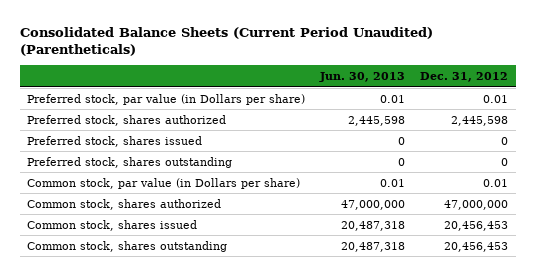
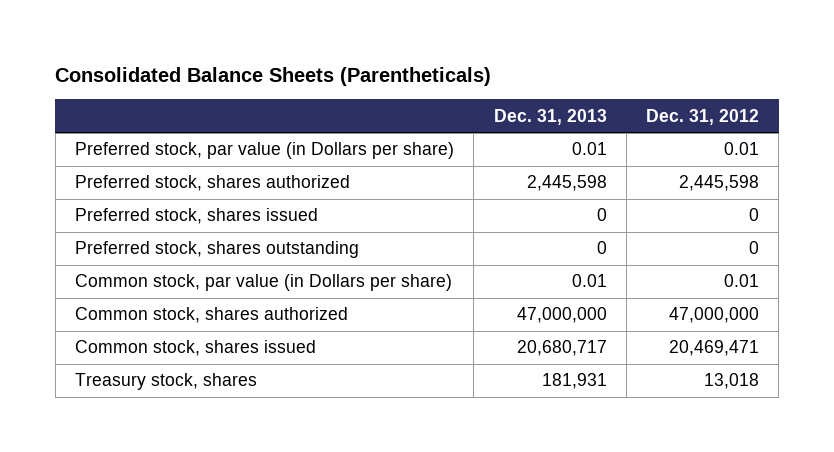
[19,27,433,57] Consolidated Balance Sheets (Current Period Unaudited) (Parentheticals) -> [55,67,492,87] Consolidated Balance Sheets (Parentheticals)
[319,72,406,83] Jun. 30, 2013 -> none
none -> [493,108,607,125] Dec. 31, 2013
[27,240,228,252] Common stock, shares outstanding -> none
[444,220,509,231] 20,456,453 -> [669,340,760,357] 20,469,471
none -> [75,373,258,391] Treasury stock, shares

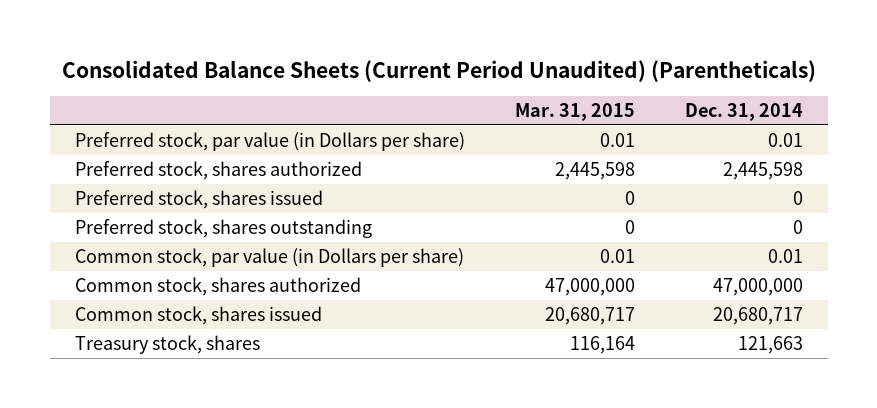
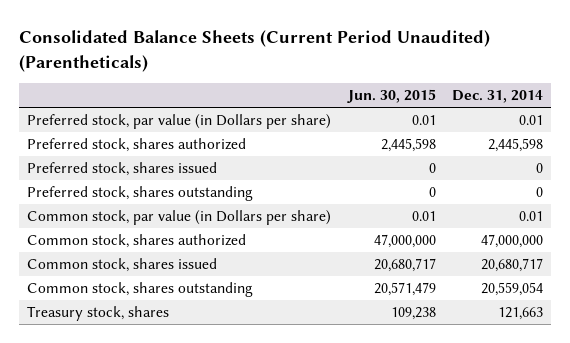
[514,102,635,121] Mar. 31, 2015 -> none
none -> [346,89,436,104] Jun. 30, 2015
none -> [27,282,254,298] Common stock, shares outstanding

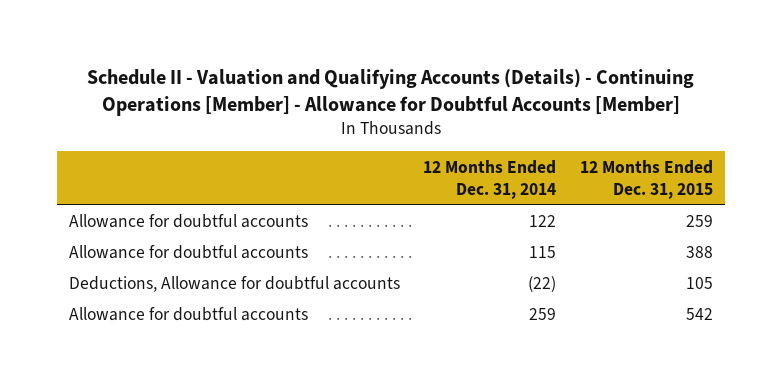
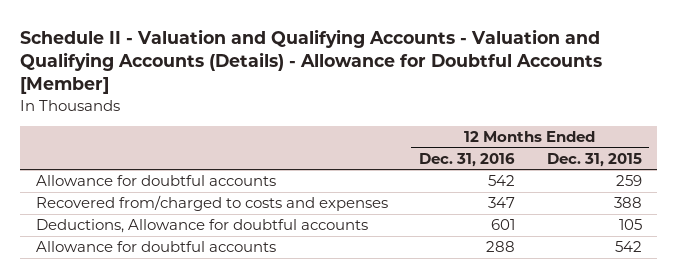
[86,68,694,116] Schedule II - Valuation and Qualifying Accounts (Details) - Continuing Operations [Member] - Allowance for Doubtful Accounts [Member] -> [20,28,603,95] Schedule II - Valuation and Qualifying Accounts - Valuation and Qualifying Accounts (Details) - Allowance for Doubtful Accounts [Member]
[423,159,557,199] 12 Months Ended Dec. 31, 2014 -> none
none -> [419,152,516,167] Dec. 31, 2016
[68,245,308,260] Allowance for doubtful accounts -> [35,195,388,212] Recovered from/charged to costs and expenses

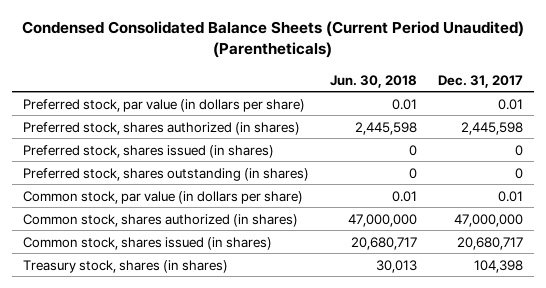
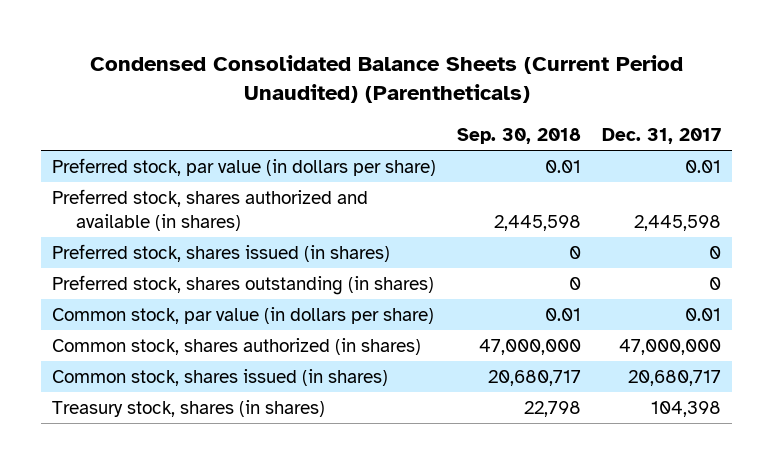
[330,74,418,88] Jun. 30, 2018 -> none
none -> [457,128,582,145] Sep. 30, 2018
[23,121,301,135] Preferred stock, shares authorized (in shares) -> [51,189,368,231] Preferred stock, shares authorized and available (in shares)

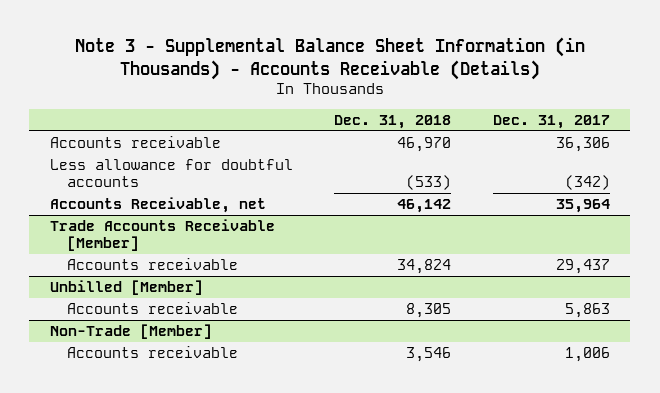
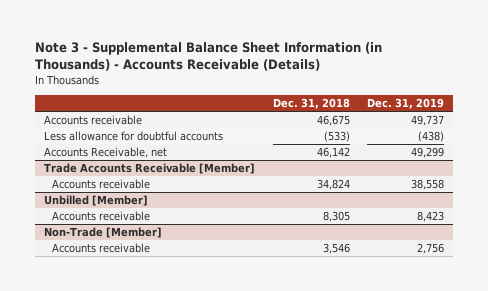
[492,115,610,130] Dec. 31, 2017 -> none
none -> [367,98,445,110] Dec. 31, 2019
[397,137,452,153] 46,970 -> [316,115,350,127] 46,675

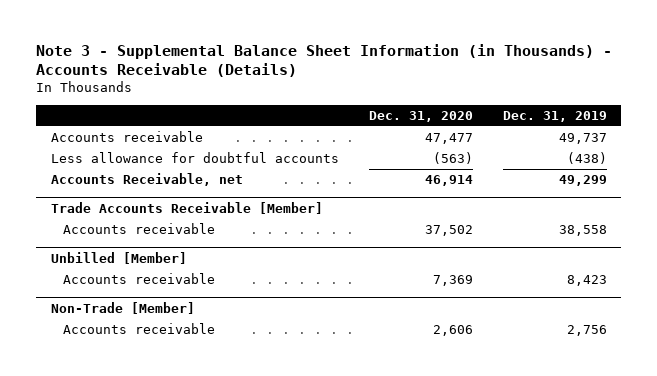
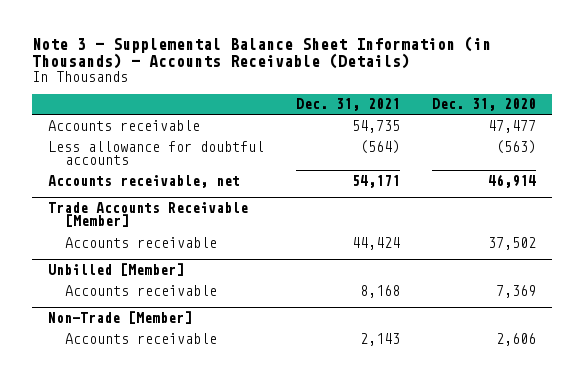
[502,111,607,123] Dec. 31, 2019 -> none
none -> [296,98,401,112] Dec. 31, 2021
[50,173,243,187] Accounts Receivable, net -> [48,174,241,188] Accounts receivable, net

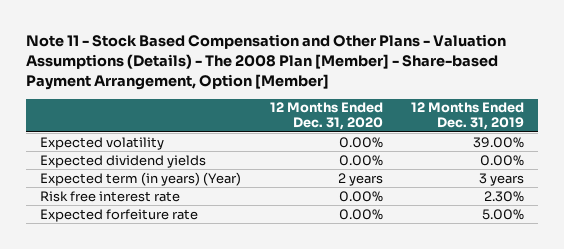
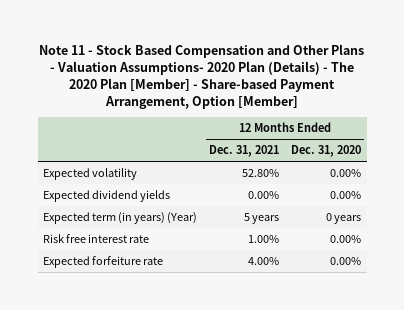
[26,33,507,90] Note 11 - Stock Based Compensation and Other Plans - Valuation Assumptions (Details) - The 2008 Plan [Member] - Share-based Payment Arrangement, Option [Member] -> [39,43,365,110] Note 11 - Stock Based Compensation and Other Plans - Valuation Assumptions- 2020 Plan (Details) - The 2020 Plan [Member] - Share-based Payment Arrangement, Option [Member]
[410,102,524,131] 12 Months Ended Dec. 31, 2019 -> none
none -> [209,145,280,158] Dec. 31, 2021
[337,172,383,186] 2 years -> [325,213,361,225] 0 years

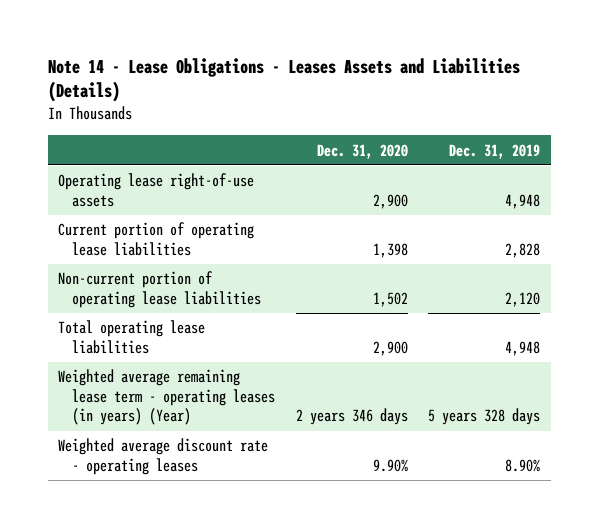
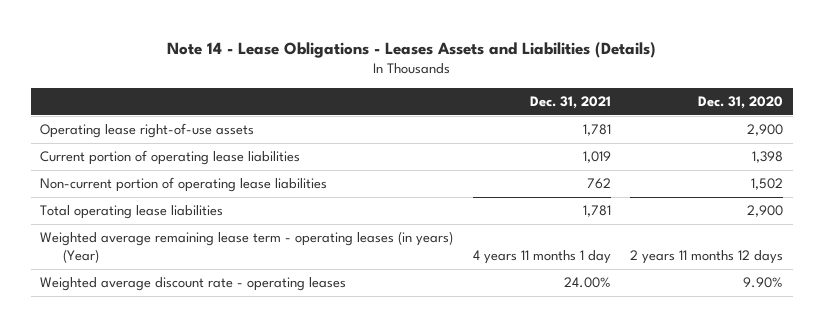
[449,143,541,159] Dec. 31, 2019 -> none
none -> [529,96,611,110] Dec. 31, 2021
[295,408,408,426] 2 years 346 days -> [630,250,784,265] 2 years 11 months 12 days

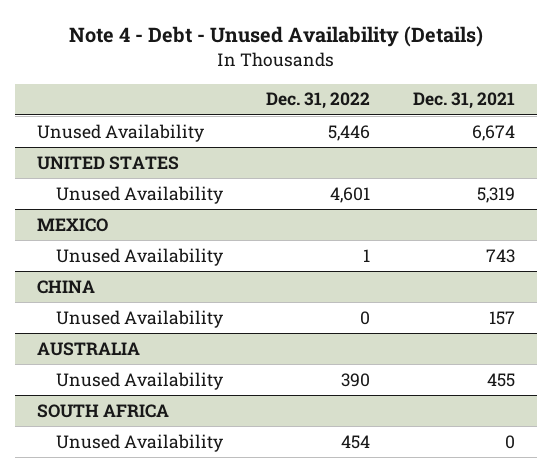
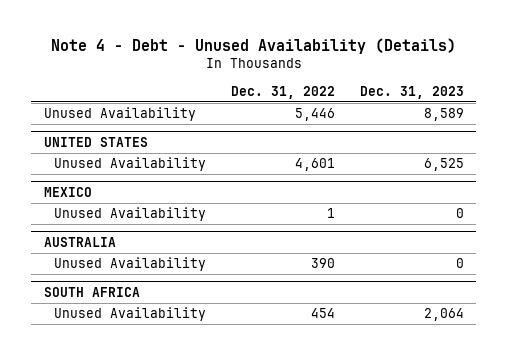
[413,92,516,110] Dec. 31, 2021 -> none
none -> [359,85,464,99] Dec. 31, 2023
[36,279,95,294] CHINA -> none
[55,309,223,328] Unused Availability -> none

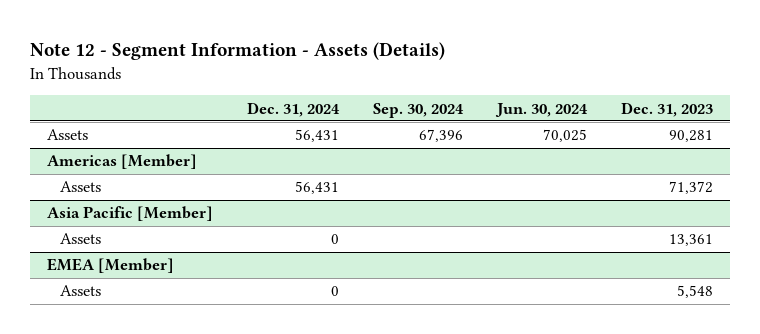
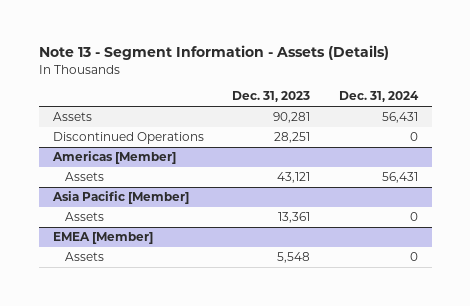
[30,42,446,61] Note 12 - Segment Information - Assets (Details) -> [38,45,389,61] Note 13 - Segment Information - Assets (Details)
[372,102,464,118] Sep. 30, 2024 -> none
[494,102,588,117] Jun. 30, 2024 -> none
none -> [52,132,204,145] Discontinued Operations
[668,181,713,195] 71,372 -> [277,172,311,184] 43,121

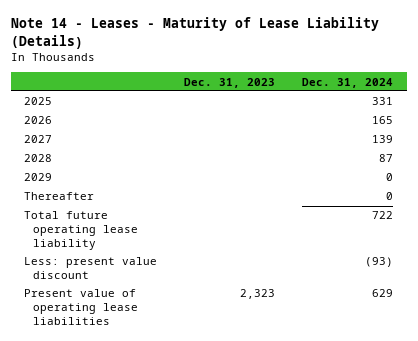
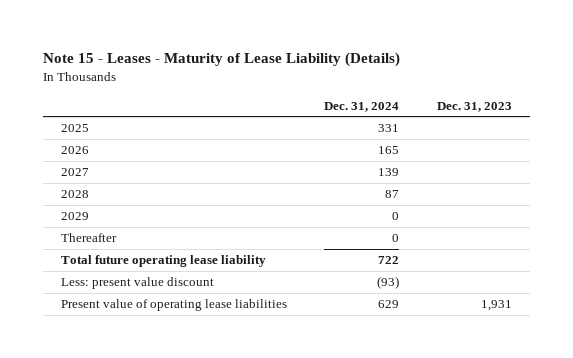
[10,17,379,49] Note 14 - Leases - Maturity of Lease Liability (Details) -> [42,52,400,68] Note 15 - Leases - Maturity of Lease Liability (Details)
[240,289,276,300] 2,323 -> [480,300,512,312] 1,931

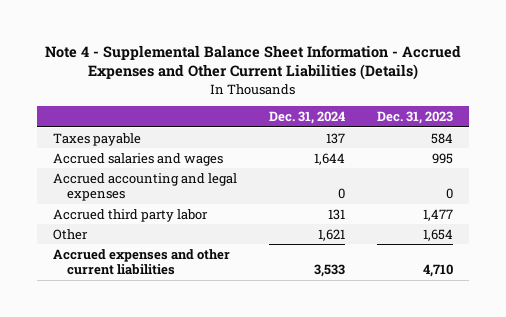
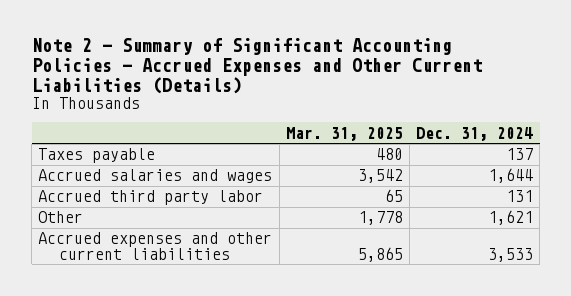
[45,44,462,81] Note 4 - Supplemental Balance Sheet Information - Accrued Expenses and Other Current Liabilities (Details) -> [31,37,482,95] Note 2 - Summary of Significant Accounting Policies - Accrued Expenses and Other Current Liabilities (Details)
[377,111,454,125] Dec. 31, 2023 -> none
none -> [285,126,403,141] Mar. 31, 2025
[52,172,237,201] Accrued accounting and legal expenses -> none

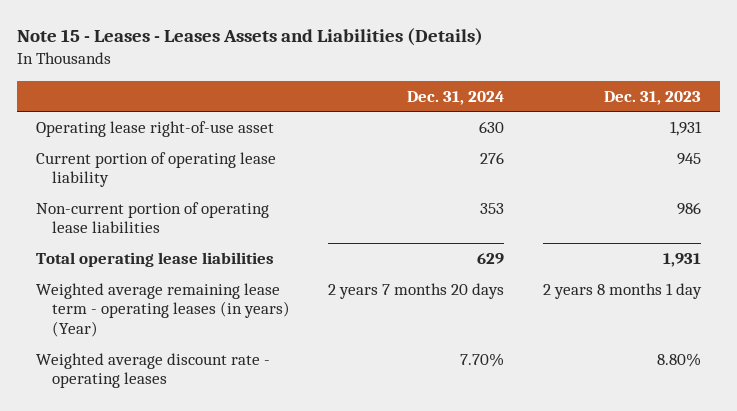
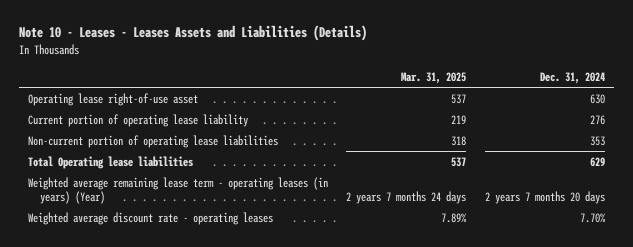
[16,28,483,47] Note 15 - Leases - Leases Assets and Liabilities (Details) -> [18,25,367,42] Note 10 - Leases - Leases Assets and Liabilities (Details)
[603,90,701,105] Dec. 31, 2023 -> none
none -> [401,71,467,84] Mar. 31, 2025
[36,251,275,267] Total operating lease liabilities -> [27,155,193,169] Total Operating lease liabilities

